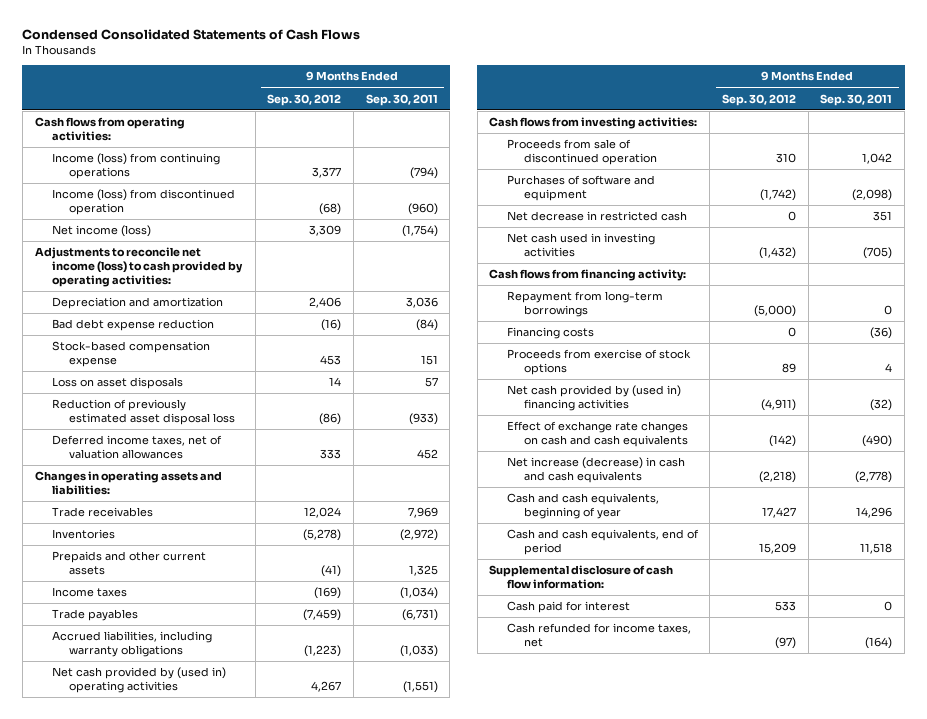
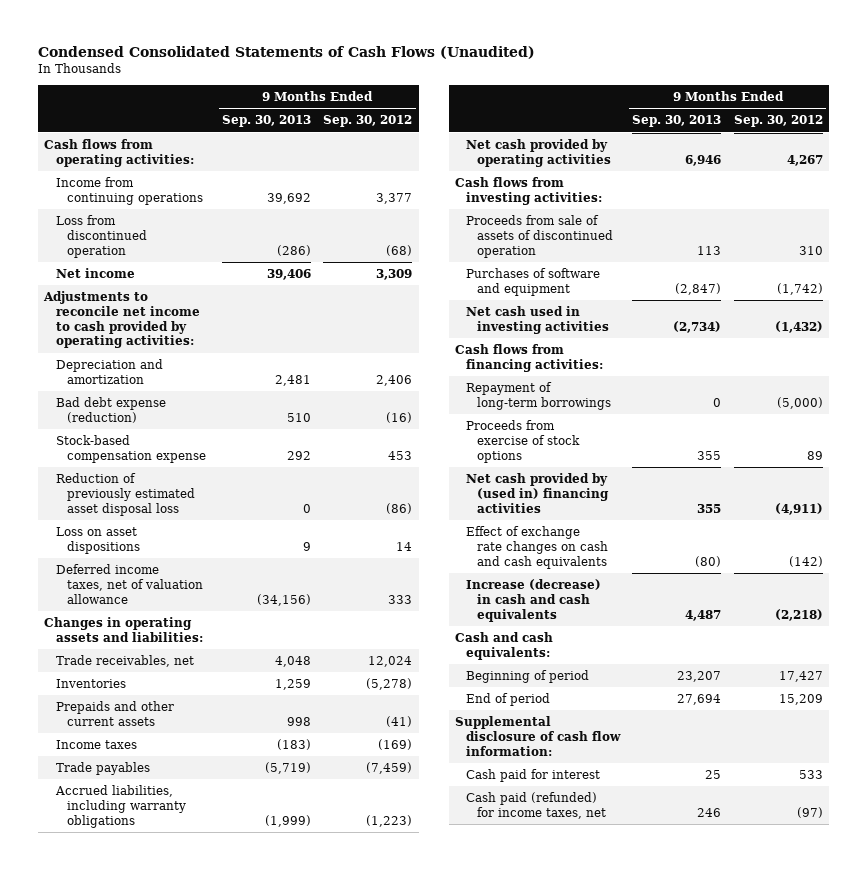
[22,29,361,41] Condensed Consolidated Statements of Cash Flows -> [38,45,536,59] Condensed Consolidated Statements of Cash Flows (Unaudited)
[365,93,438,106] Sep. 30, 2011 -> none
none -> [222,115,312,128] Sep. 30, 2013
[51,153,220,179] Income (loss) from continuing operations -> [55,177,203,205] Income from continuing operations
[51,189,235,215] Income (loss) from discontinued operation -> [55,215,147,258] Loss from discontinued operation
[51,225,151,238] Net income (loss) -> [55,268,135,279] Net income
[34,247,243,287] Adjustments to reconcile net income (loss) to cash provided by operating activities: -> [43,291,200,349] Adjustments to reconcile net income to cash provided by operating activities:
[51,319,214,332] Bad debt expense reduction -> [55,397,166,423] Bad debt expense (reduction)
[51,377,183,390] Loss on asset disposals -> none
none -> [55,527,140,554] Loss on asset dispositions
[51,435,222,459] Deferred income taxes, net of valuation allowances -> [55,564,203,604] Deferred income taxes, net of valuation allowance
[51,507,153,518] Trade receivables -> [55,655,194,668] Trade receivables, net
[51,667,226,693] Net cash provided by (used in) operating activities -> [466,139,612,167] Net cash provided by operating activities
[506,139,658,165] Proceeds from sale of discontinued operation -> [466,215,614,258] Proceeds from sale of assets of discontinued operation
[506,211,687,222] Net decrease in restricted cash -> none
[506,327,594,340] Financing costs -> none
[489,269,687,282] Cash flows from financing activity: -> [454,344,604,372] Cash flows from financing activities:
[506,291,663,317] Repayment from long-term borrowings -> [466,382,612,410] Repayment of long-term borrowings
[506,457,685,483] Net increase (decrease) in cash and cash equivalents -> [466,579,602,622] Increase (decrease) in cash and cash equivalents
none -> [454,632,553,660] Cash and cash equivalents:
[506,493,659,519] Cash and cash equivalents, beginning of year -> [466,670,590,684] Beginning of period
[506,529,699,555] Cash and cash equivalents, end of period -> [466,693,551,707] End of period
[506,623,691,647] Cash refunded for income taxes, net -> [466,792,607,819] Cash paid (refunded) for income taxes, net

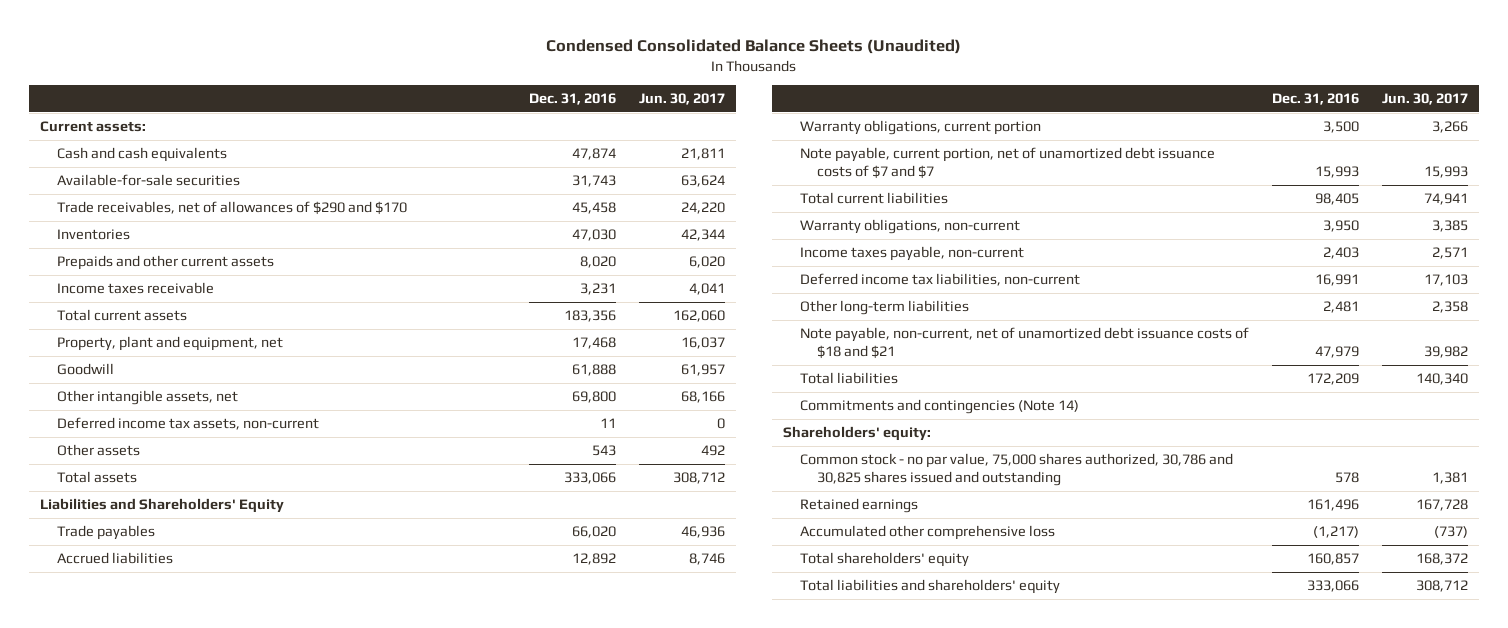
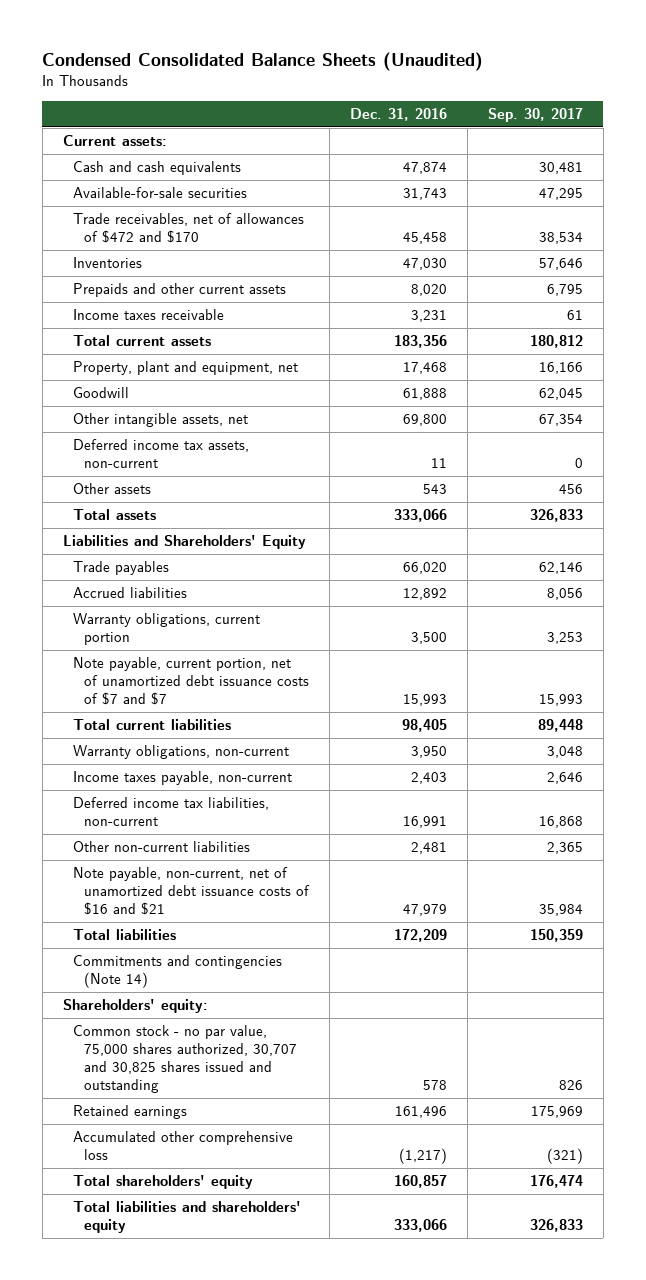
[638,93,725,106] Jun. 30, 2017 -> none
none -> [487,108,583,123] Sep. 30, 2017
[56,201,407,216] Trade receivables, net of allowances of $290 and $170 -> [73,213,305,244] Trade receivables, net of allowances of $472 and $170
[800,300,970,316] Other long-term liabilities -> [73,841,251,853] Other non-current liabilities
[800,327,1250,360] Note payable, non-current, net of unamortized debt issuance costs of $18 and $21 -> [73,867,311,916] Note payable, non-current, net of unamortized debt issuance costs of $16 and $21
[800,453,1234,487] Common stock - no par value, 75,000 shares authorized, 30,786 and 30,825 shares issued and outstanding -> [73,1025,298,1094] Common stock - no par value, 75,000 shares authorized, 30,707 and 30,825 shares issued and outstanding

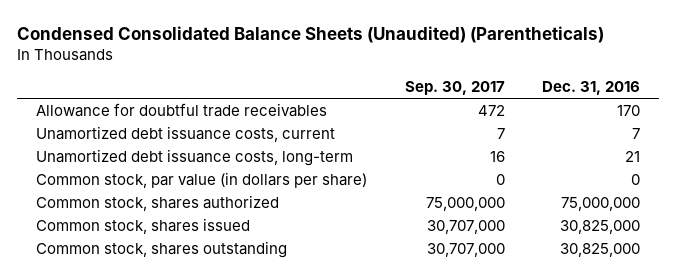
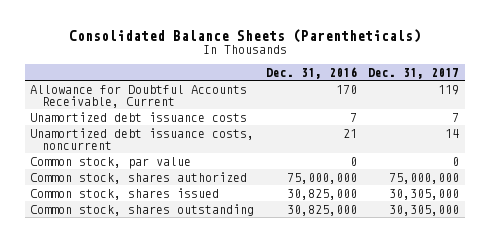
[16,25,604,43] Condensed Consolidated Balance Sheets (Unaudited) (Parentheticals) -> [68,28,421,43] Consolidated Balance Sheets (Parentheticals)
[404,80,505,95] Sep. 30, 2017 -> none
none -> [368,67,460,79] Dec. 31, 2017
[35,103,327,118] Allowance for doubtful trade receivables -> [30,84,248,109] Allowance for Doubtful Accounts Receivable, Current
[35,126,335,143] Unamortized debt issuance costs, current -> [30,111,248,122] Unamortized debt issuance costs
[35,149,353,167] Unamortized debt issuance costs, long-term -> [30,127,255,151] Unamortized debt issuance costs, noncurrent
[35,172,367,189] Common stock, par value (in dollars per share) -> [30,156,192,169] Common stock, par value

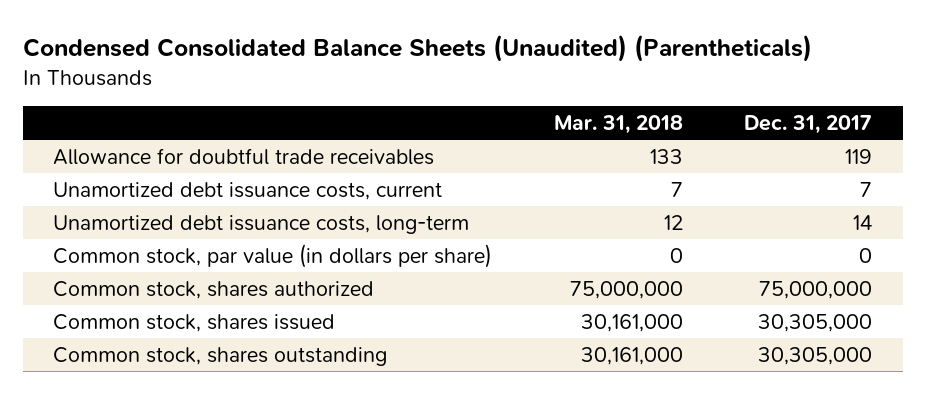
[68,28,421,43] Consolidated Balance Sheets (Parentheticals) -> [22,33,812,62] Condensed Consolidated Balance Sheets (Unaudited) (Parentheticals)
[265,66,357,79] Dec. 31, 2016 -> none
none -> [553,114,683,134] Mar. 31, 2018
[30,84,248,109] Allowance for Doubtful Accounts Receivable, Current -> [53,147,435,165] Allowance for doubtful trade receivables
[30,111,248,122] Unamortized debt issuance costs -> [53,181,443,200] Unamortized debt issuance costs, current
[30,127,255,151] Unamortized debt issuance costs, noncurrent -> [53,214,470,234] Unamortized debt issuance costs, long-term
[30,156,192,169] Common stock, par value -> [53,243,493,268] Common stock, par value (in dollars per share)

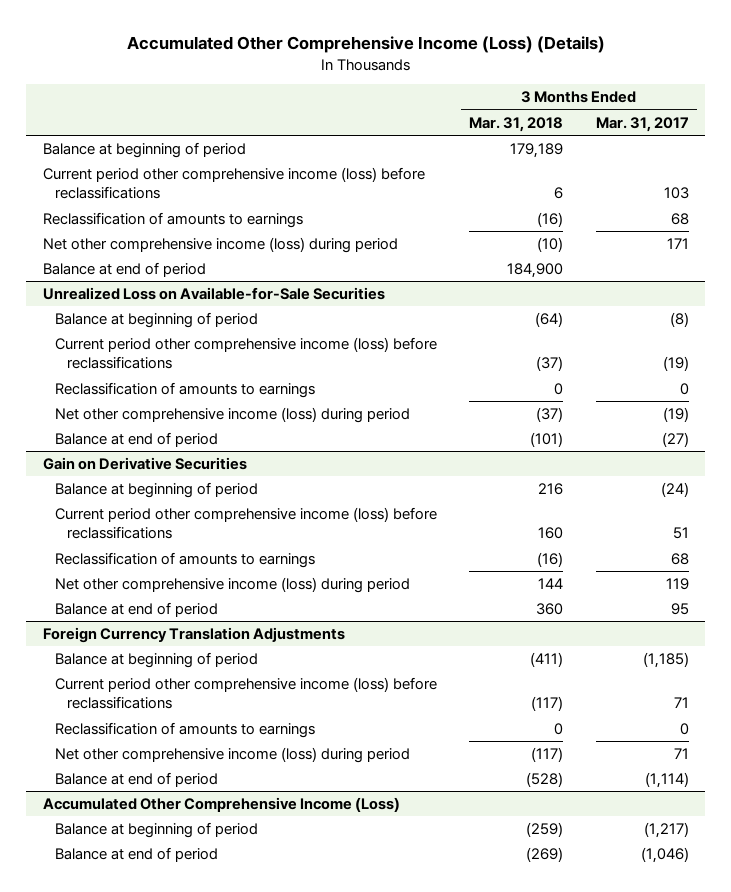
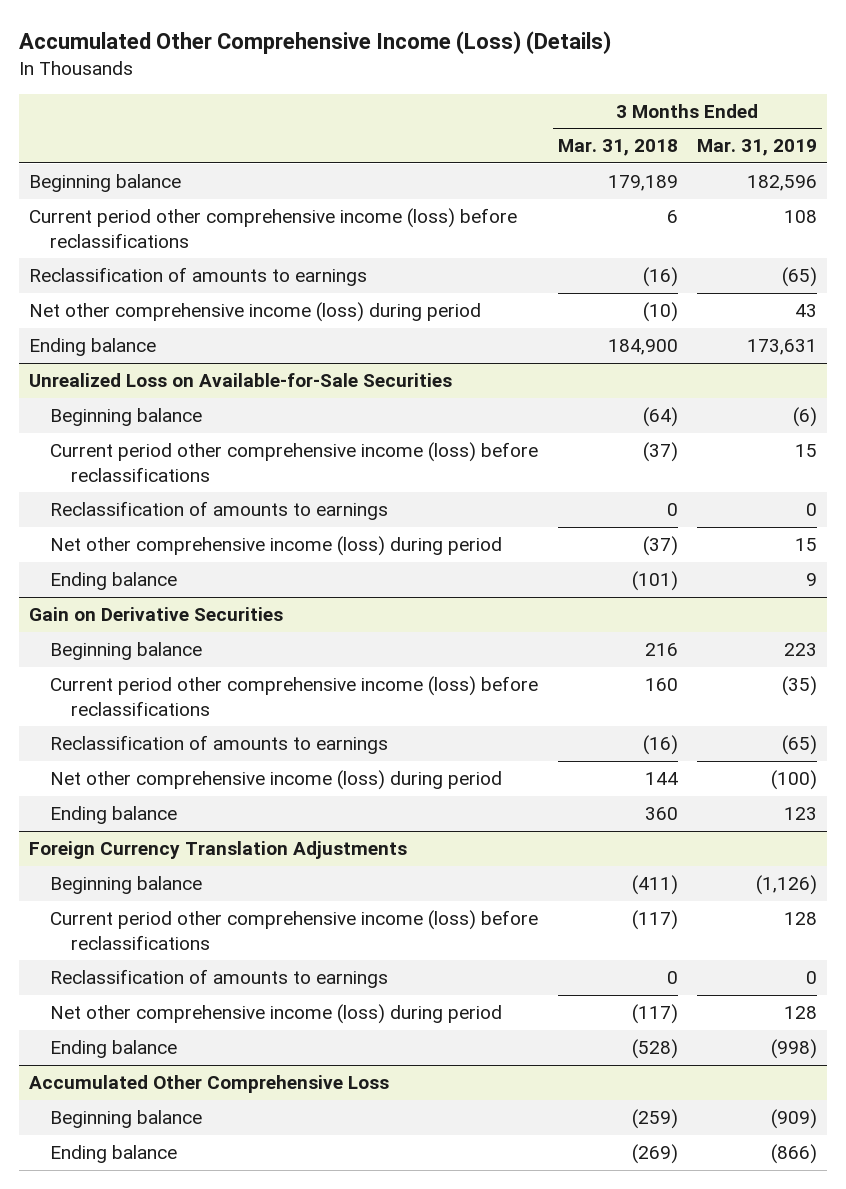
[595,116,689,132] Mar. 31, 2017 -> none
none -> [697,139,818,157] Mar. 31, 2019
[42,142,246,159] Balance at beginning of period -> [29,173,182,192] Beginning balance
[42,262,206,278] Balance at end of period -> [29,337,157,356] Ending balance
[54,312,258,329] Balance at beginning of period -> [50,407,203,426] Beginning balance
[54,432,218,448] Balance at end of period -> [50,571,178,590] Ending balance
[54,482,258,499] Balance at beginning of period -> [50,641,203,660] Beginning balance
[54,602,218,618] Balance at end of period -> [50,805,178,824] Ending balance
[54,652,258,669] Balance at beginning of period -> [50,875,203,894] Beginning balance
[54,772,218,788] Balance at end of period -> [50,1039,178,1058] Ending balance
[42,797,400,813] Accumulated Other Comprehensive Income (Loss) -> [29,1074,390,1093] Accumulated Other Comprehensive Loss
[54,822,258,839] Balance at beginning of period -> [50,1109,203,1128] Beginning balance
[54,847,218,863] Balance at end of period -> [50,1144,178,1163] Ending balance

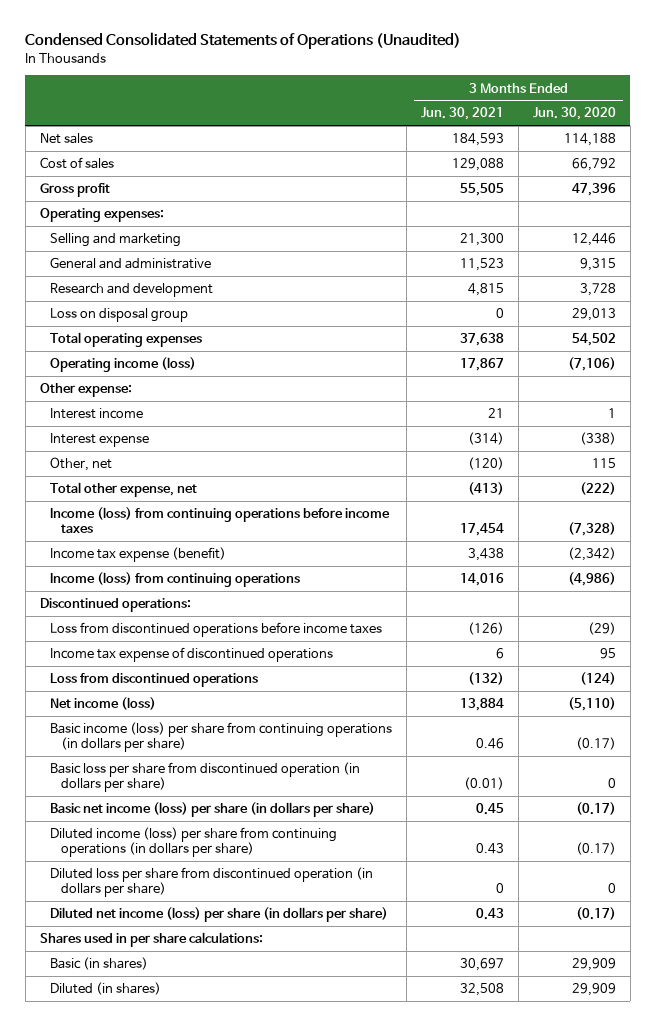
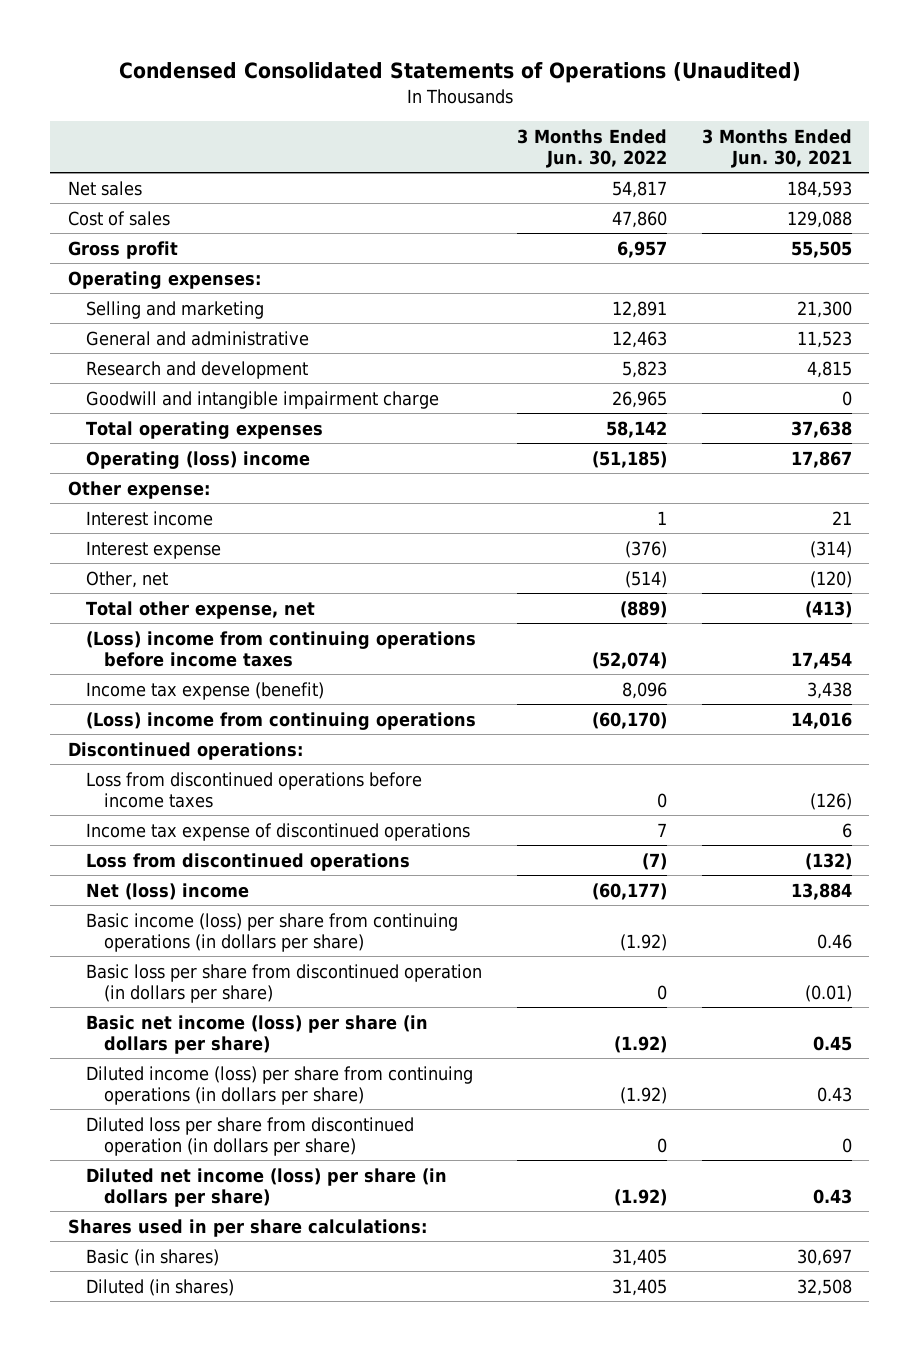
[532,107,616,121] Jun. 30, 2020 -> none
none -> [516,128,667,168] 3 Months Ended Jun. 30, 2022
[50,308,189,323] Loss on disposal group -> none
none -> [85,390,439,409] Goodwill and intangible impairment charge
[50,357,197,373] Operating income (loss) -> [85,450,310,469] Operating (loss) income
[50,507,391,534] Income (loss) from continuing operations before income taxes -> [85,630,476,667] (Loss) income from continuing operations before income taxes
[50,572,301,588] Income (loss) from continuing operations -> [85,711,476,730] (Loss) income from continuing operations
[50,697,157,711] Net income (loss) -> [85,882,249,900] Net (loss) income

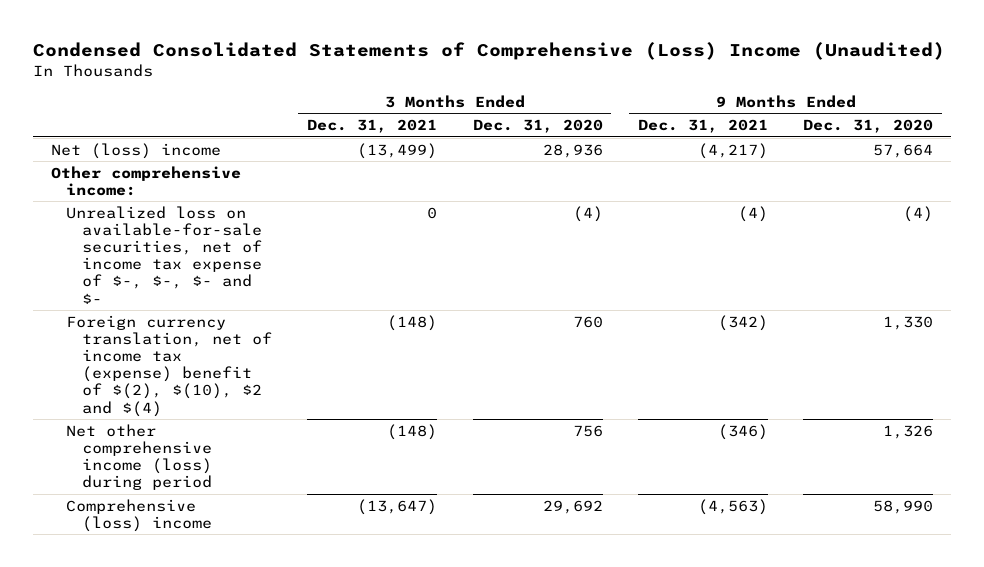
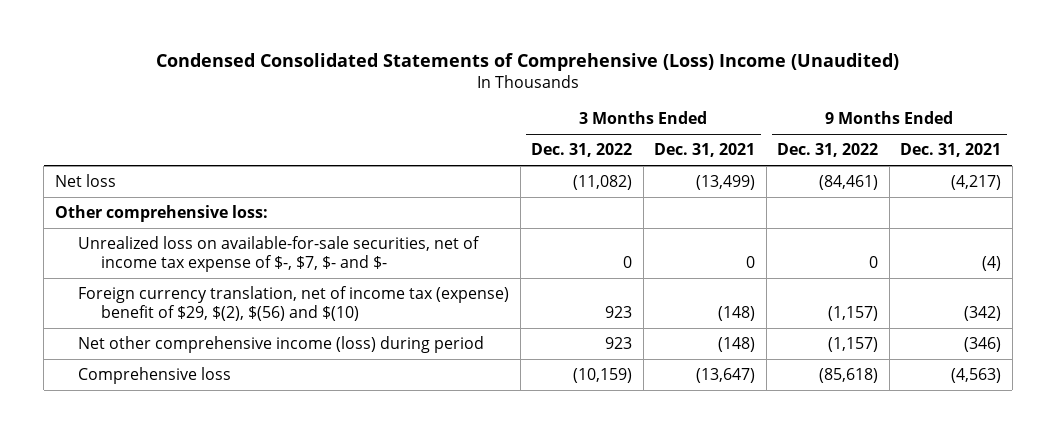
[472,119,603,134] Dec. 31, 2020 -> none
[803,119,934,134] Dec. 31, 2020 -> none
none -> [531,143,633,158] Dec. 31, 2022
none -> [777,143,879,158] Dec. 31, 2022
[50,142,221,159] Net (loss) income -> [54,173,116,187] Net loss
[50,165,241,196] Other comprehensive income: -> [54,204,268,222] Other comprehensive loss:
[66,205,262,304] Unrealized loss on available-for-sale securities, net of income tax expense of $-, $-, $- and $- -> [78,235,481,272] Unrealized loss on available-for-sale securities, net of income tax expense of $-, $7, $- and $-
[66,314,272,417] Foreign currency translation, net of income tax (expense) benefit of $(2), $(10), $2 and $(4) -> [78,285,510,321] Foreign currency translation, net of income tax (expense) benefit of $29, $(2), $(56) and $(10)
[66,498,212,532] Comprehensive (loss) income -> [78,366,232,384] Comprehensive loss

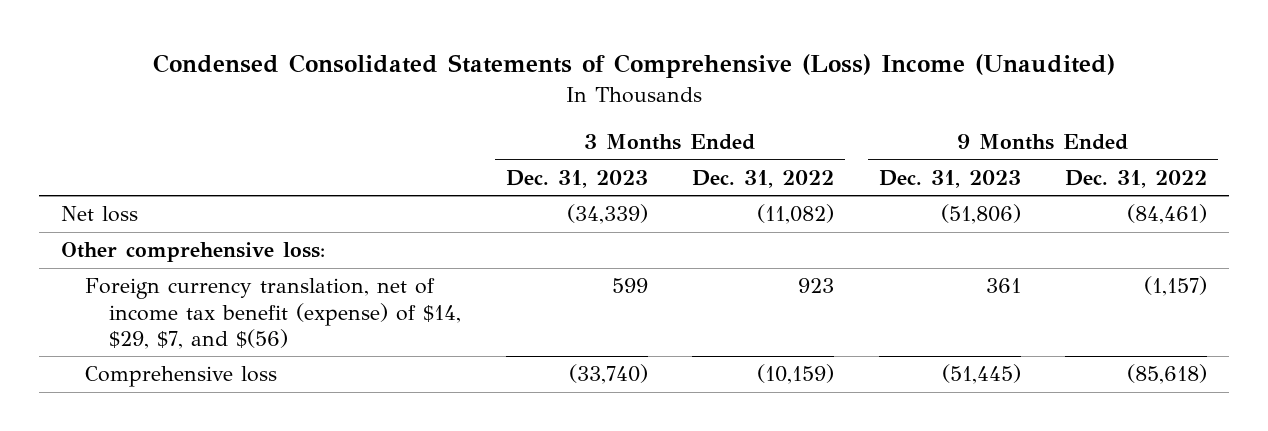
[654,143,756,158] Dec. 31, 2021 -> none
[900,143,1002,158] Dec. 31, 2021 -> none
none -> [505,169,648,188] Dec. 31, 2023
none -> [878,169,1021,188] Dec. 31, 2023
[78,235,481,272] Unrealized loss on available-for-sale securities, net of income tax expense of $-, $7, $- and $- -> none
[78,335,485,353] Net other comprehensive income (loss) during period -> none
[78,285,510,321] Foreign currency translation, net of income tax (expense) benefit of $29, $(2), $(56) and $(10) -> [85,278,462,349] Foreign currency translation, net of income tax benefit (expense) of $14, $29, $7, and $(56)

